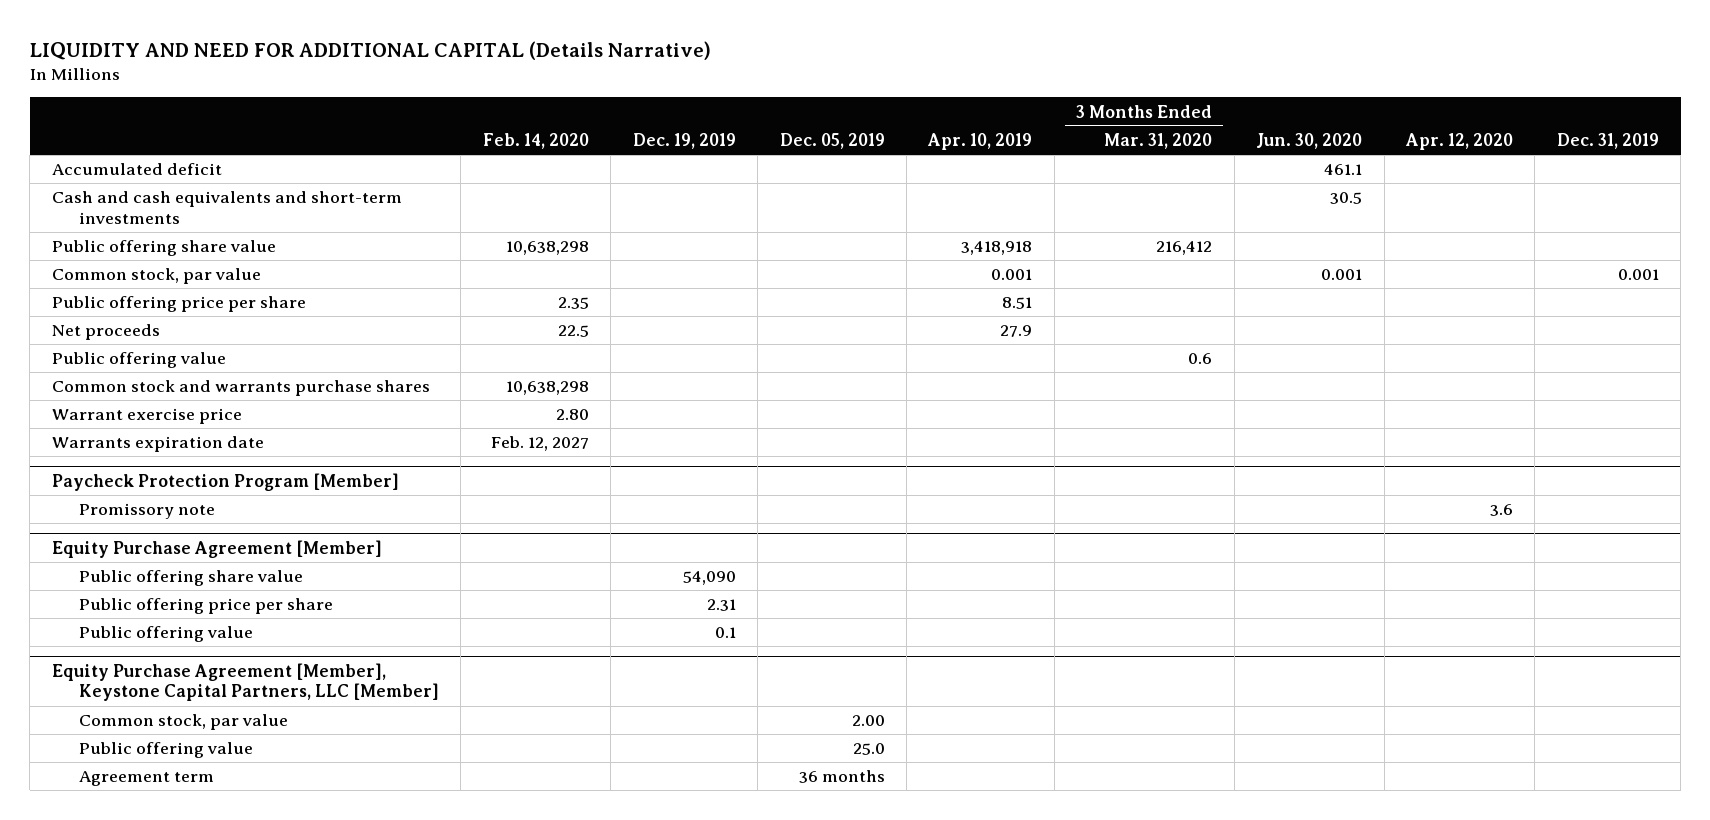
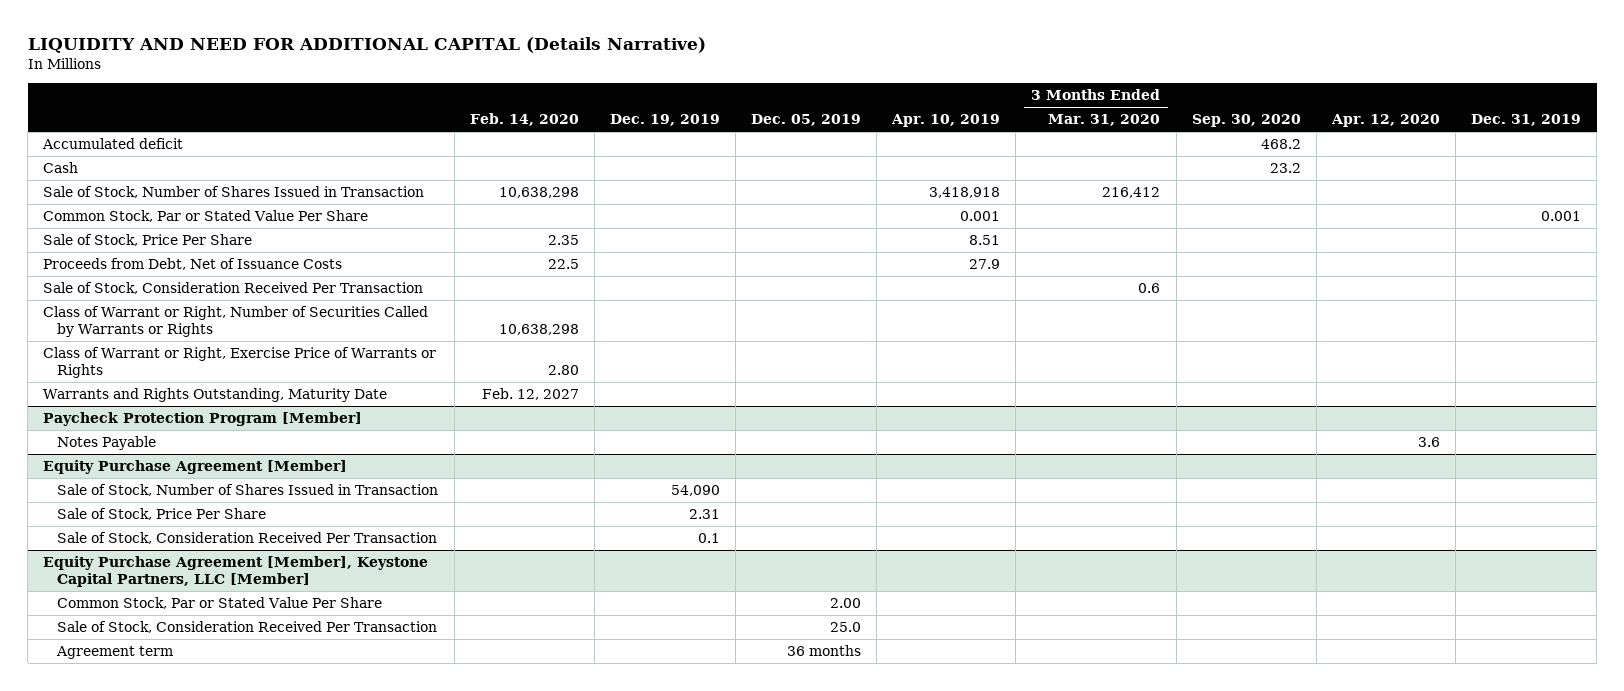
[1256,133,1363,150] Jun. 30, 2020 -> none
none -> [1191,114,1301,128] Sep. 30, 2020
[51,191,402,225] Cash and cash equivalents and short-term investments -> [43,162,79,174] Cash
[51,240,276,257] Public offering share value -> [43,186,425,199] Sale of Stock, Number of Shares Issued in Transaction
[51,268,261,285] Common stock, par value -> [43,210,369,223] Common Stock, Par or Stated Value Per Share
[51,296,306,313] Public offering price per share -> [43,234,253,247] Sale of Stock, Price Per Share
[51,324,160,341] Net proceeds -> [43,258,343,271] Proceeds from Debt, Net of Issuance Costs
[51,352,226,369] Public offering value -> [43,282,424,295] Sale of Stock, Consideration Received Per Transaction
[51,380,430,397] Common stock and warrants purchase shares -> [43,306,429,338] Class of Warrant or Right, Number of Securities Called by Warrants or Rights
[51,408,242,425] Warrant exercise price -> [43,347,437,379] Class of Warrant or Right, Exercise Price of Warrants or Rights
[51,436,264,453] Warrants expiration date -> [43,388,388,403] Warrants and Rights Outstanding, Maturity Date
[78,503,215,520] Promissory note -> [57,436,157,451] Notes Payable
[78,570,303,587] Public offering share value -> [57,484,439,497] Sale of Stock, Number of Shares Issued in Transaction
[78,598,333,615] Public offering price per share -> [57,508,267,521] Sale of Stock, Price Per Share
[78,626,253,643] Public offering value -> [57,532,438,545] Sale of Stock, Consideration Received Per Transaction
[78,714,288,731] Common stock, par value -> [57,597,383,610] Common Stock, Par or Stated Value Per Share
[78,742,253,759] Public offering value -> [57,621,438,634] Sale of Stock, Consideration Received Per Transaction

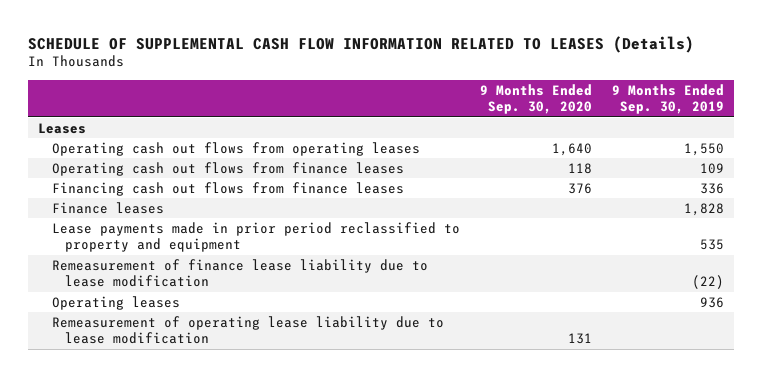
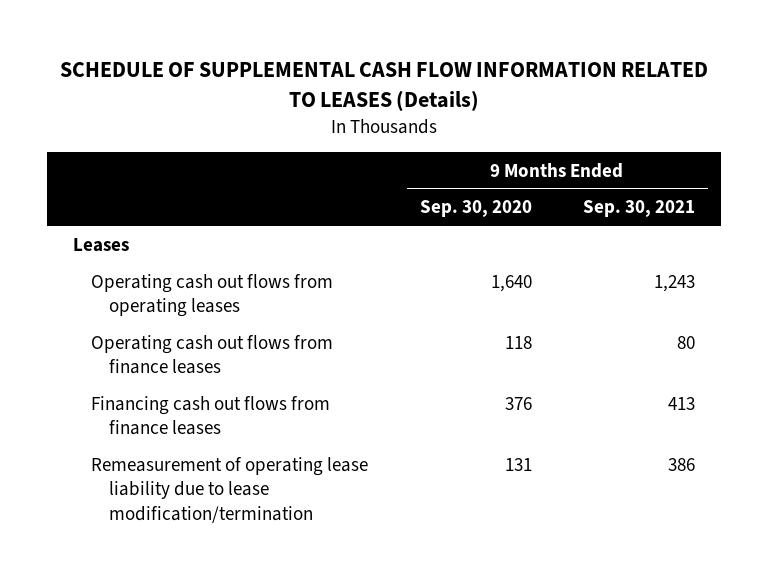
[611,83,724,115] 9 Months Ended Sep. 30, 2019 -> none
none -> [583,200,696,218] Sep. 30, 2021
[51,201,164,214] Finance leases -> none
[51,221,460,253] Lease payments made in prior period reclassified to property and equipment -> none
[51,258,428,288] Remeasurement of finance lease liability due to lease modification -> none
[51,295,180,310] Operating leases -> none
[51,315,444,345] Remeasurement of operating lease liability due to lease modification -> [91,456,369,524] Remeasurement of operating lease liability due to lease modification/termination

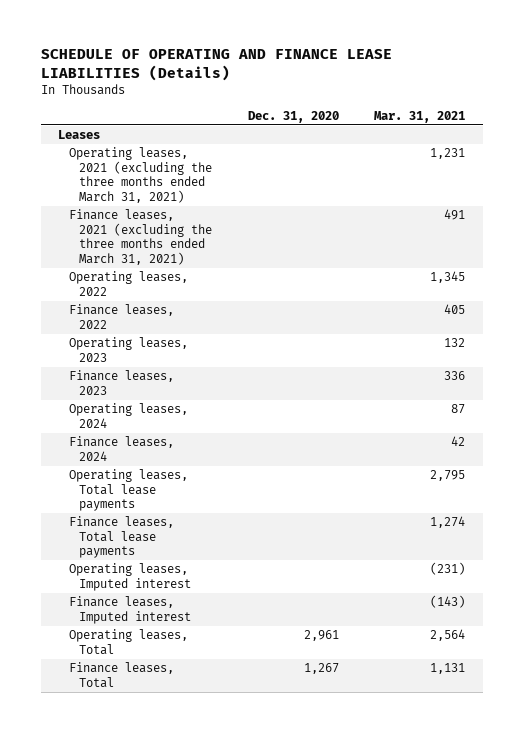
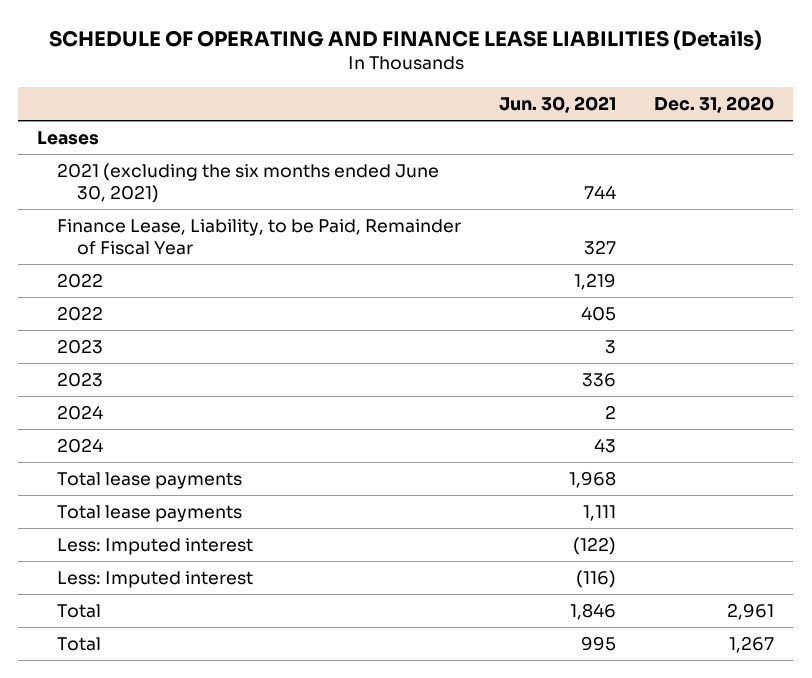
[373,110,465,123] Mar. 31, 2021 -> none
none -> [499,95,617,113] Jun. 30, 2021
[68,147,213,203] Operating leases, 2021 (excluding the three months ended March 31, 2021) -> [57,163,440,203] 2021 (excluding the six months ended June 30, 2021)
[68,209,213,265] Finance leases, 2021 (excluding the three months ended March 31, 2021) -> [57,219,462,255] Finance Lease, Liability, to be Paid, Remainder of Fiscal Year
[68,271,188,296] Operating leases, 2022 -> [57,273,104,289] 2022
[68,304,174,329] Finance leases, 2022 -> [57,306,104,322] 2022
[68,337,188,362] Operating leases, 2023 -> [57,339,104,355] 2023
[68,370,174,395] Finance leases, 2023 -> [57,372,104,388] 2023
[68,403,188,428] Operating leases, 2024 -> [57,405,104,421] 2024
[68,436,174,461] Finance leases, 2024 -> [57,438,104,454] 2024
[68,469,188,512] Operating leases, Total lease payments -> [57,472,243,490] Total lease payments
[68,516,174,559] Finance leases, Total lease payments -> [57,505,243,523] Total lease payments
[68,563,192,591] Operating leases, Imputed interest -> [57,538,254,556] Less: Imputed interest
[68,596,192,624] Finance leases, Imputed interest -> [57,571,254,589] Less: Imputed interest
[68,629,188,655] Operating leases, Total -> [57,604,102,619] Total
[68,662,174,688] Finance leases, Total -> [57,637,102,652] Total

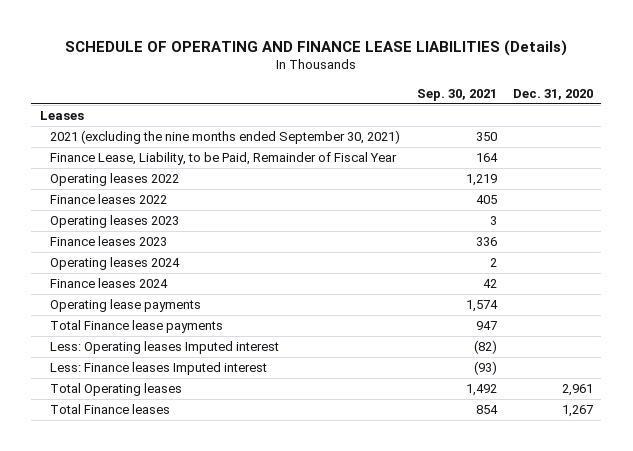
[499,95,617,113] Jun. 30, 2021 -> none
none -> [416,88,497,101] Sep. 30, 2021
[57,163,440,203] 2021 (excluding the six months ended June 30, 2021) -> [50,130,401,145] 2021 (excluding the nine months ended September 30, 2021)
[57,273,104,289] 2022 -> [50,173,180,187] Operating leases 2022
[57,306,104,322] 2022 -> [50,194,168,205] Finance leases 2022
[57,339,104,355] 2023 -> [50,215,180,229] Operating leases 2023
[57,372,104,388] 2023 -> [50,236,168,247] Finance leases 2023
[57,405,104,421] 2024 -> [50,257,181,271] Operating leases 2024
[57,438,104,454] 2024 -> [50,278,169,289] Finance leases 2024
[57,472,243,490] Total lease payments -> [50,299,202,313] Operating lease payments
[57,505,243,523] Total lease payments -> [50,320,224,334] Total Finance lease payments
[57,538,254,556] Less: Imputed interest -> [50,341,280,355] Less: Operating leases Imputed interest
[57,571,254,589] Less: Imputed interest -> [50,362,268,376] Less: Finance leases Imputed interest
[57,604,102,619] Total -> [50,383,183,397] Total Operating leases
[57,637,102,652] Total -> [50,404,171,415] Total Finance leases

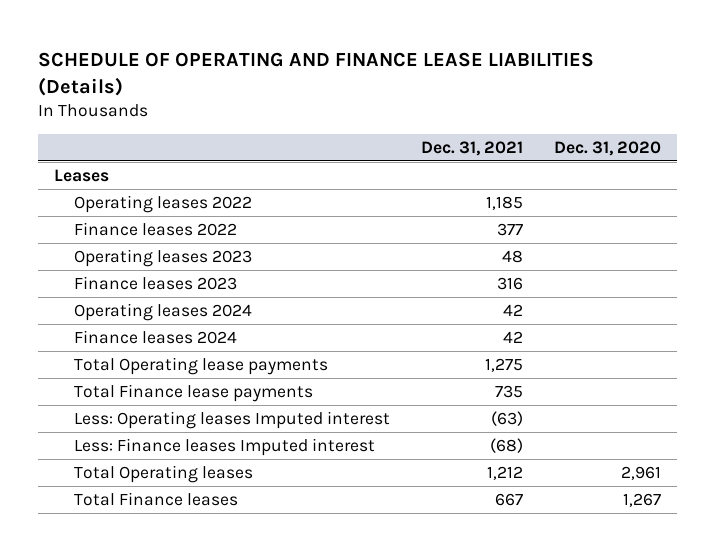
[416,88,497,101] Sep. 30, 2021 -> none
none -> [421,140,524,156] Dec. 31, 2021
[50,130,401,145] 2021 (excluding the nine months ended September 30, 2021) -> none
[50,152,398,166] Finance Lease, Liability, to be Paid, Remainder of Fiscal Year -> none
[50,299,202,313] Operating lease payments -> [73,356,328,375] Total Operating lease payments

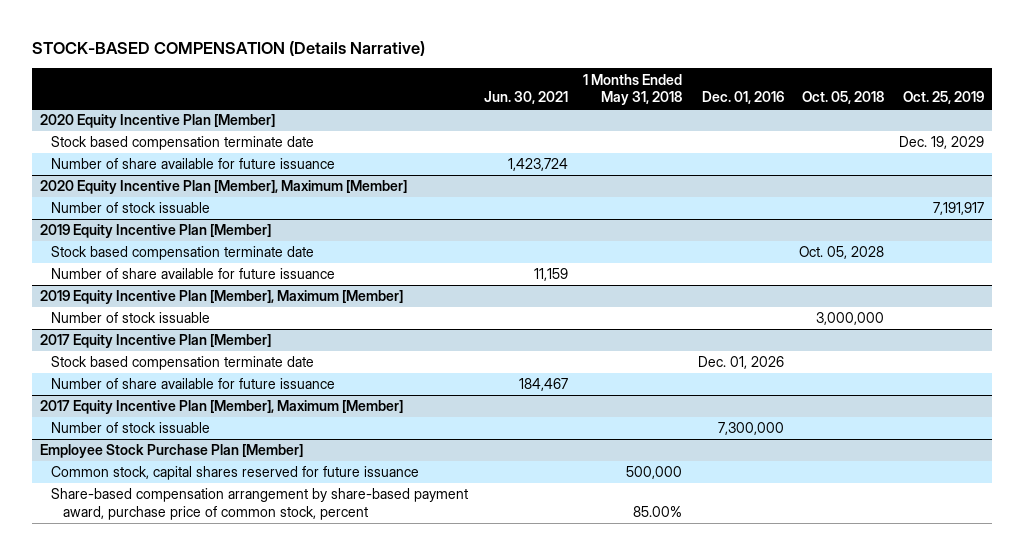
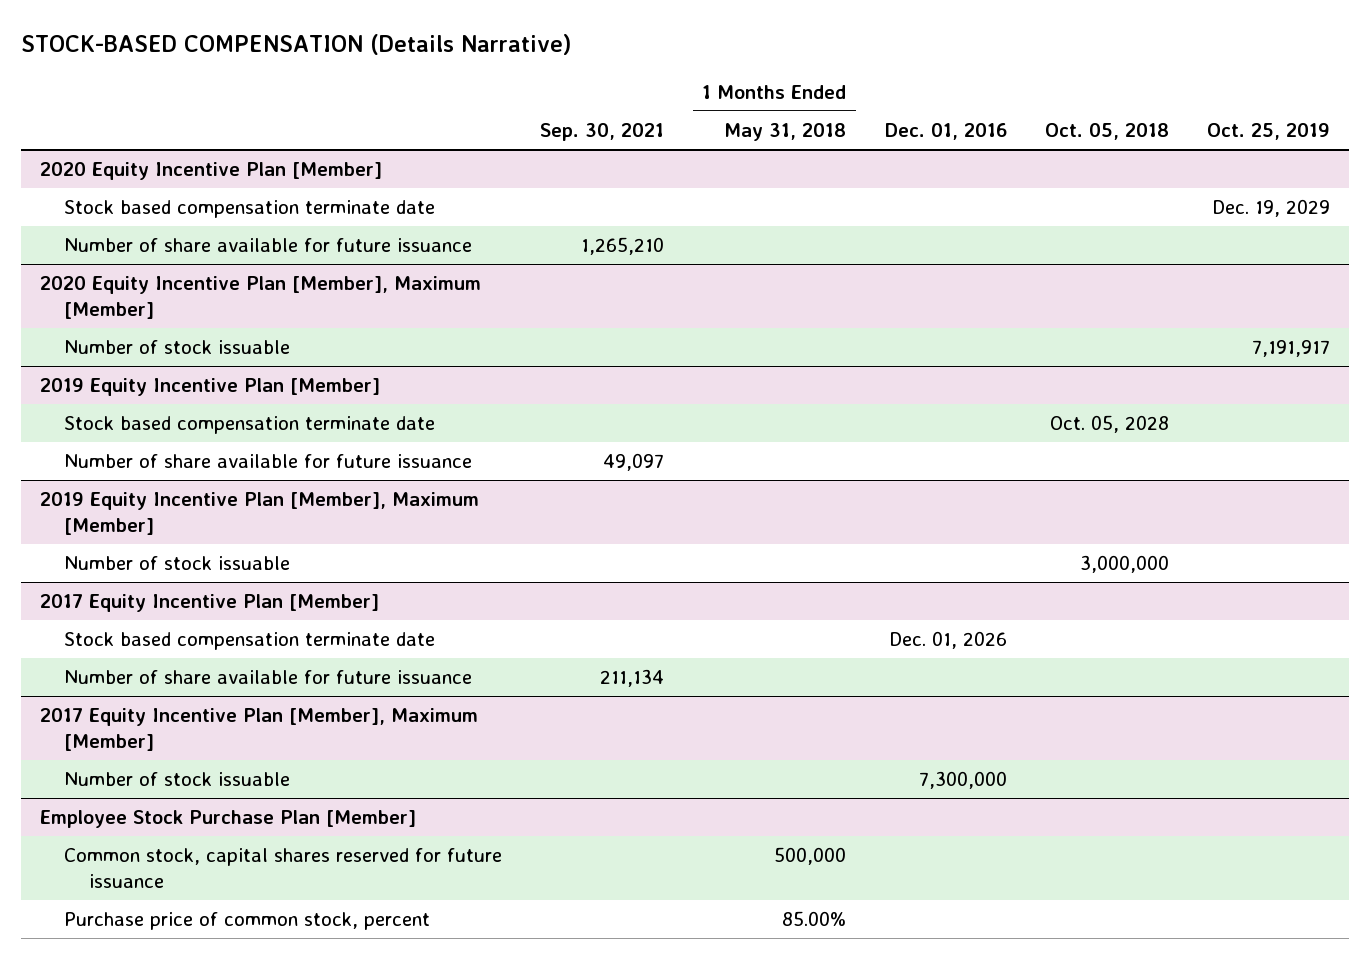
[483,91,568,105] Jun. 30, 2021 -> none
none -> [540,122,665,141] Sep. 30, 2021
[51,488,469,521] Share-based compensation arrangement by share-based payment award, purchase price of common stock, percent -> [64,912,431,931] Purchase price of common stock, percent

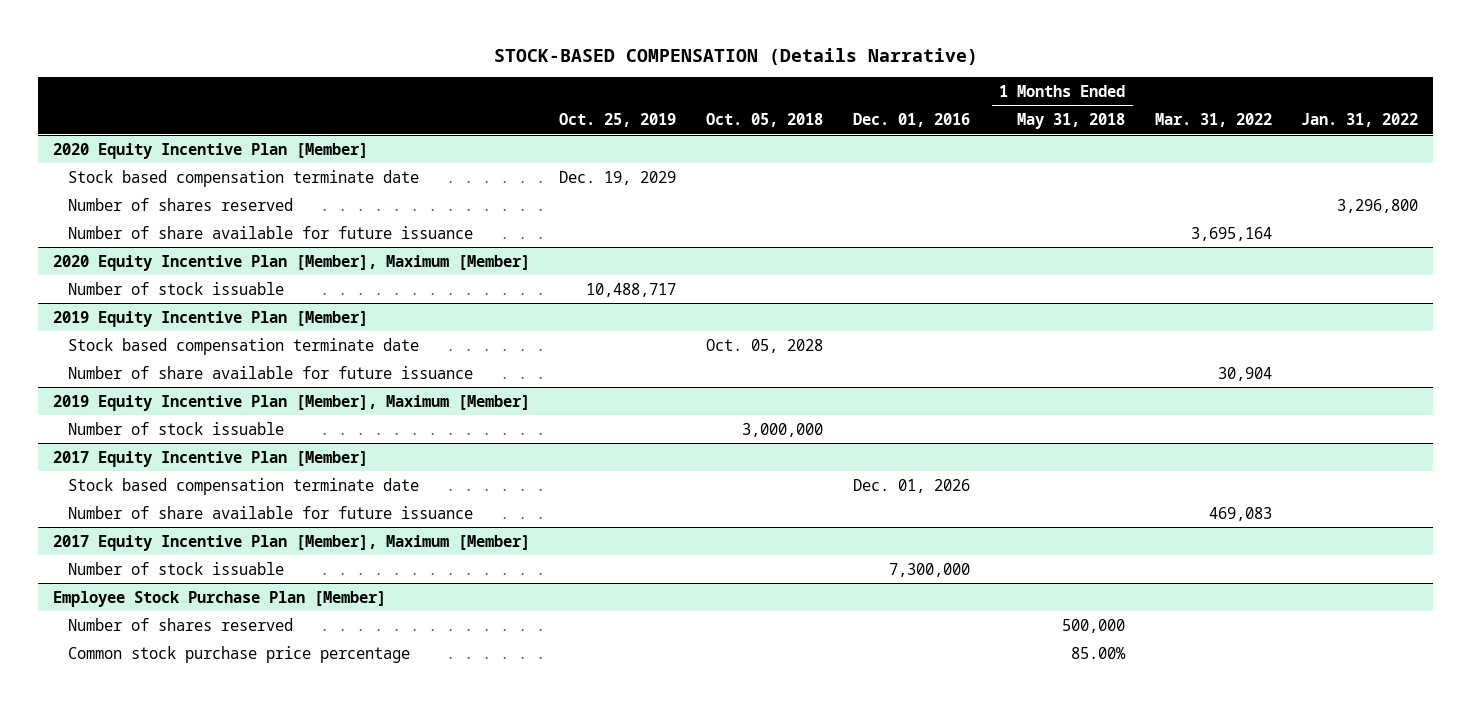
[540,122,665,141] Sep. 30, 2021 -> none
none -> [1154,113,1272,128] Mar. 31, 2022
none -> [1301,113,1419,128] Jan. 31, 2022
none -> [67,197,293,211] Number of shares reserved
[1251,340,1330,358] 7,191,917 -> [586,282,677,297] 10,488,717
[64,848,503,889] Common stock, capital shares reserved for future issuance -> [67,617,293,631] Number of shares reserved
[64,912,431,931] Purchase price of common stock, percent -> [67,645,410,663] Common stock purchase price percentage

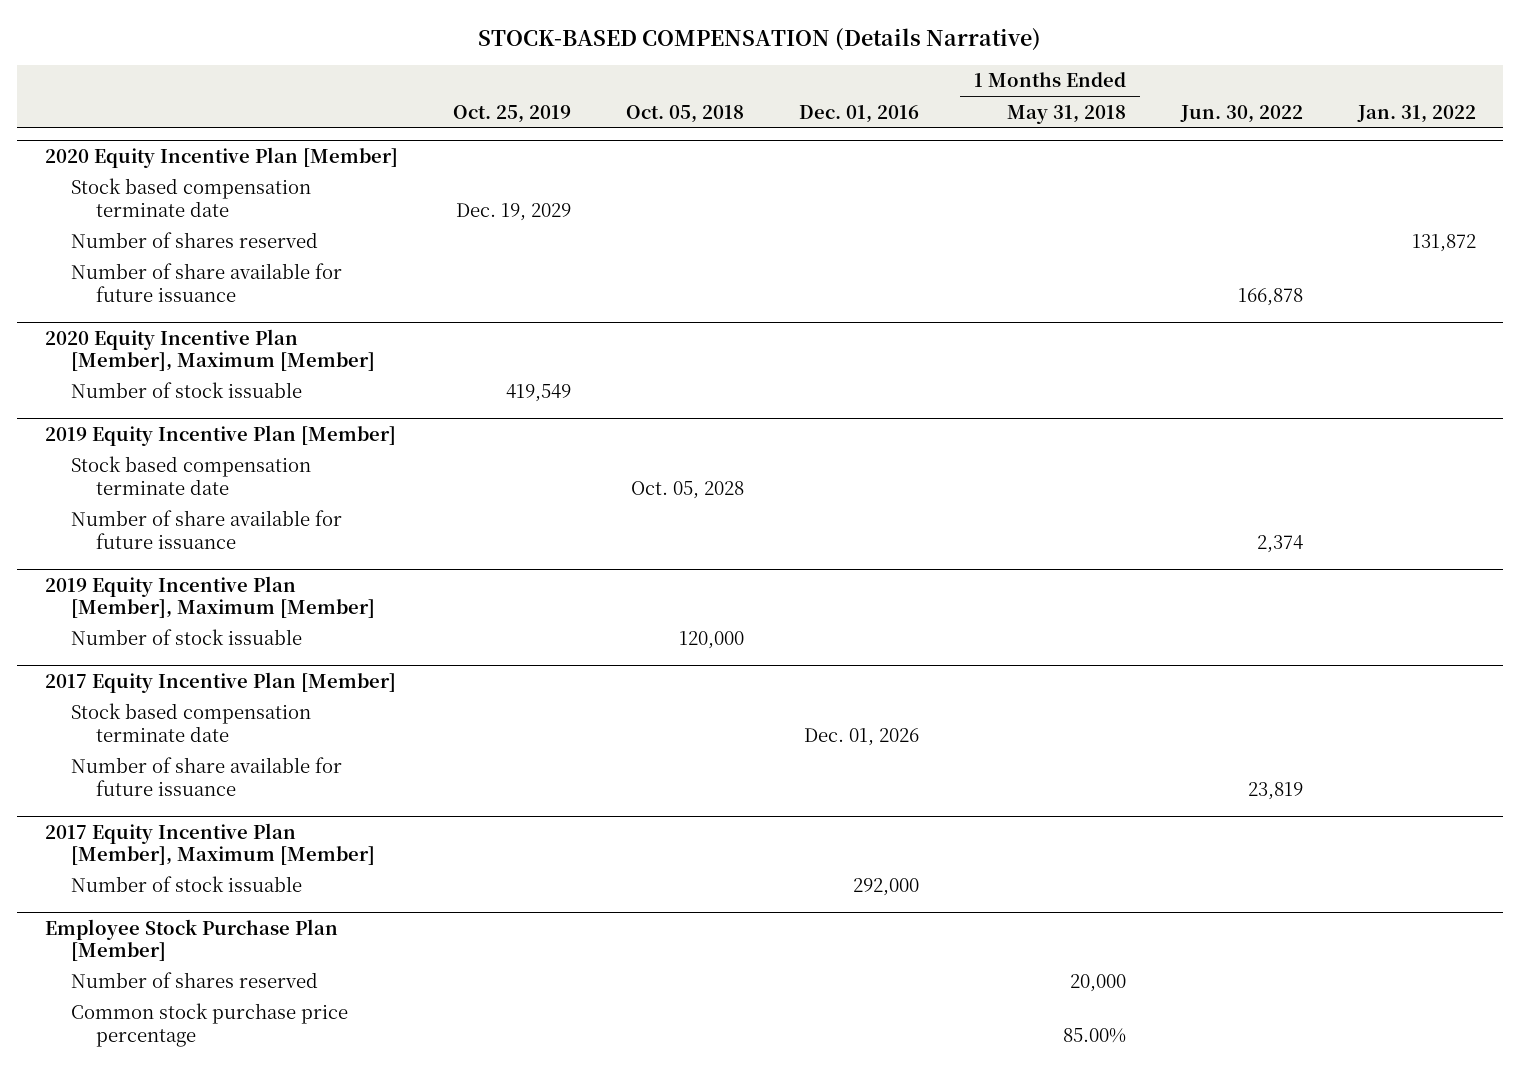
[1154,113,1272,128] Mar. 31, 2022 -> none
none -> [1179,104,1303,123] Jun. 30, 2022
[1337,198,1419,213] 3,296,800 -> [1411,234,1476,253] 131,872
[586,282,677,297] 10,488,717 -> [505,384,571,403] 419,549
[741,422,823,437] 3,000,000 -> [678,631,744,650] 120,000
[888,562,970,577] 7,300,000 -> [852,878,919,897] 292,000
[1062,618,1126,633] 500,000 -> [1069,974,1126,993] 20,000

